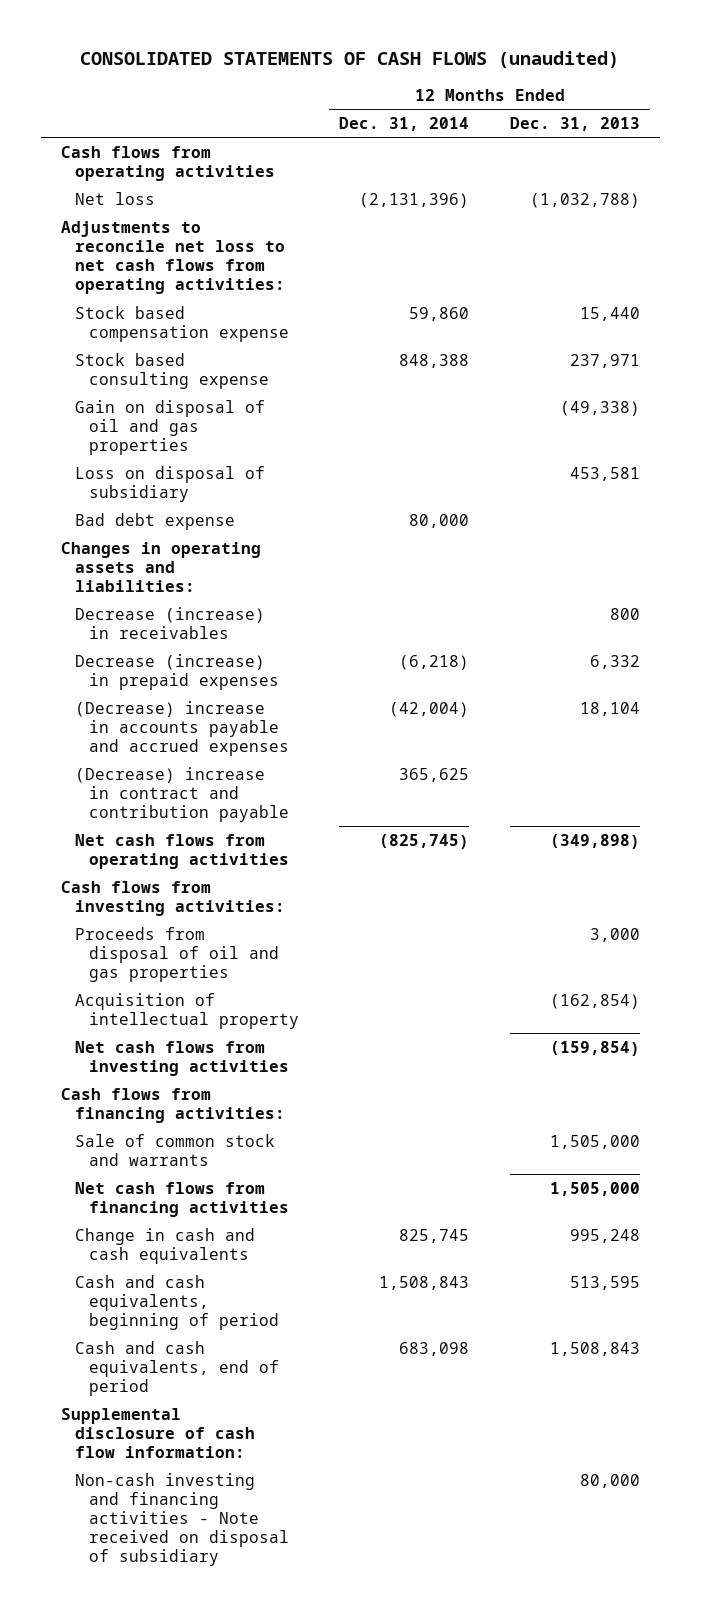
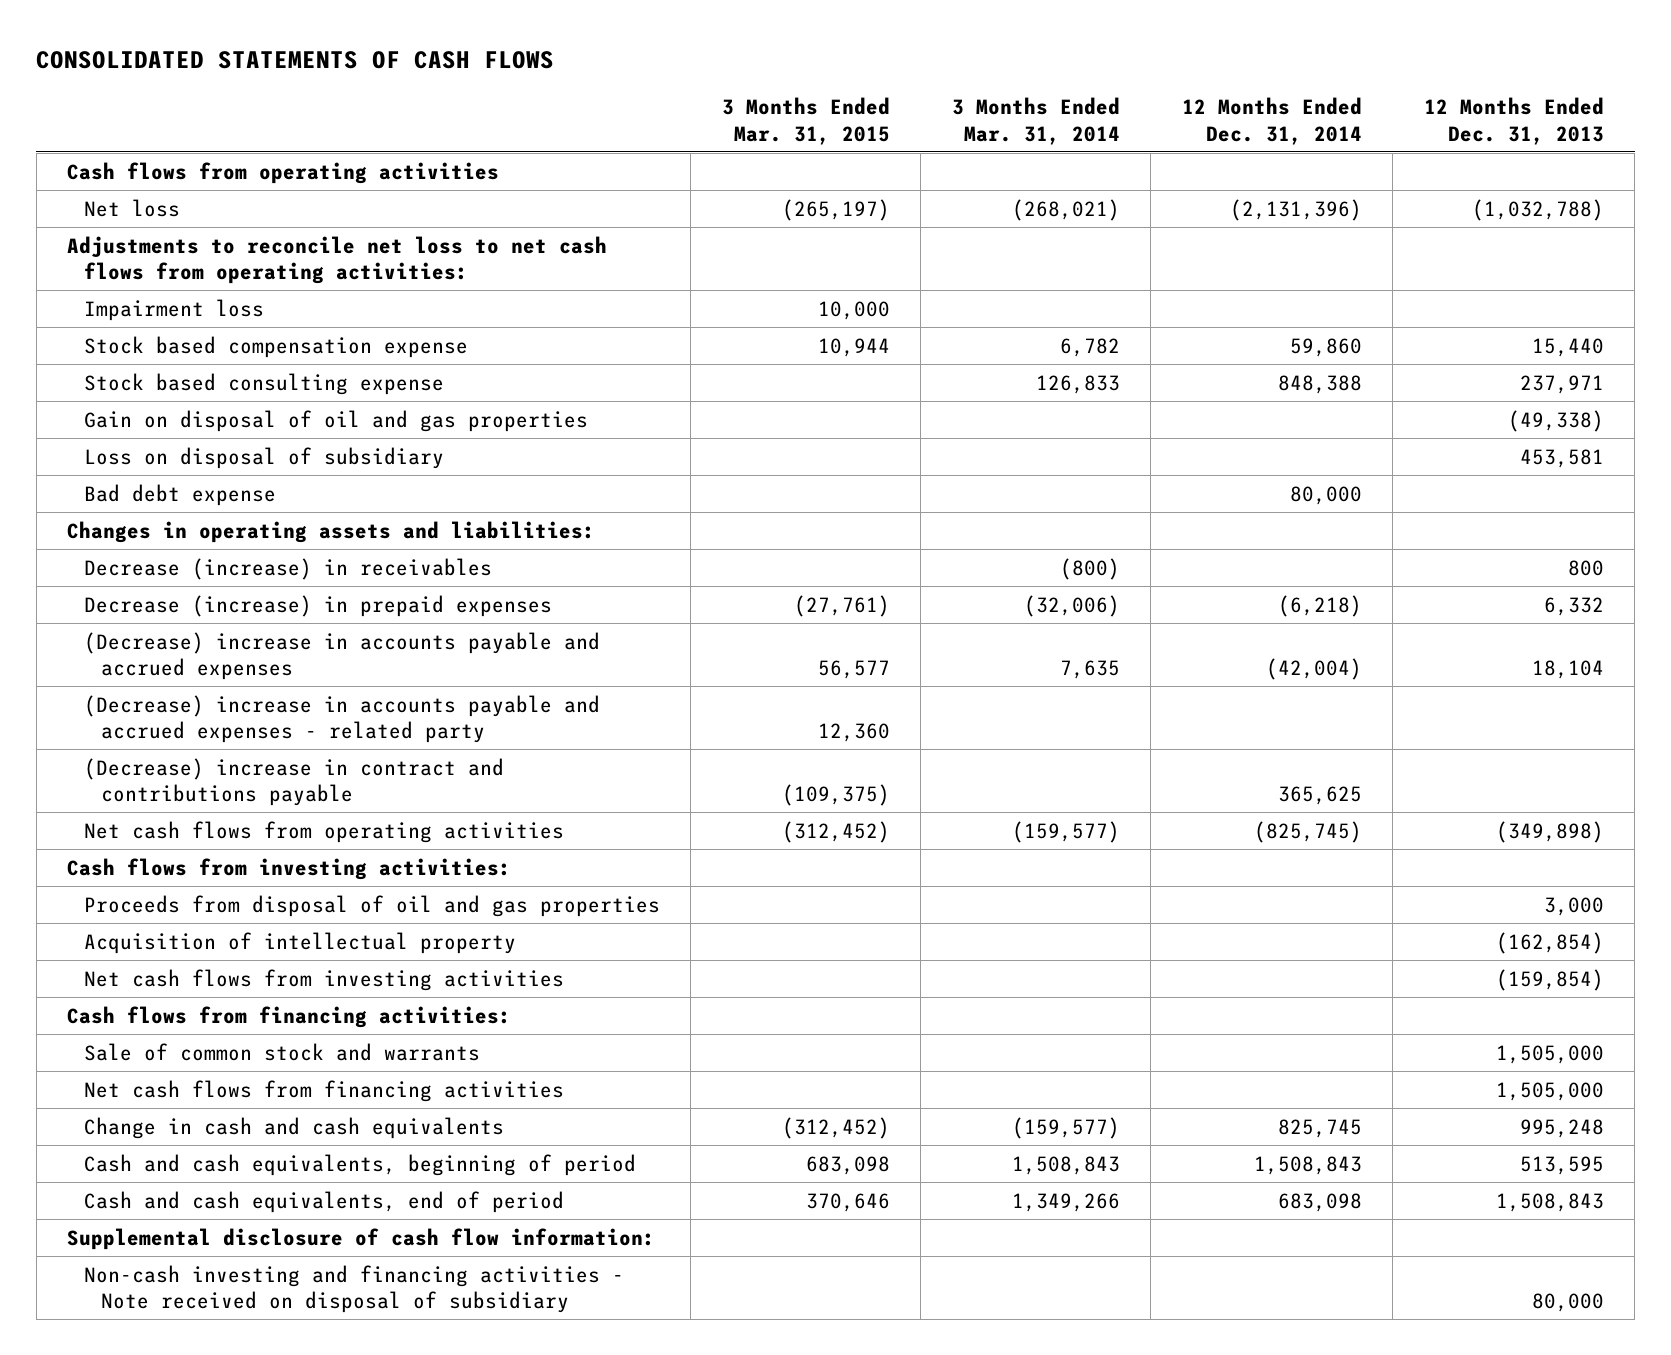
[80,51,620,69] CONSOLIDATED STATEMENTS OF CASH FLOWS (unaudited) -> [36,51,555,70] CONSOLIDATED STATEMENTS OF CASH FLOWS
none -> [721,97,890,145] 3 Months Ended Mar. 31, 2015
none -> [951,97,1120,145] 3 Months Ended Mar. 31, 2014
none -> [84,298,265,321] Impairment loss
none -> [84,694,601,743] (Decrease) increase in accounts payable and accrued expenses - related party
[74,766,289,823] (Decrease) increase in contract and contribution payable -> [84,757,505,806] (Decrease) increase in contract and contributions payable

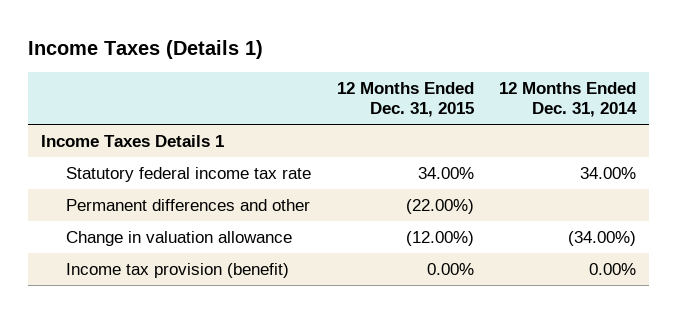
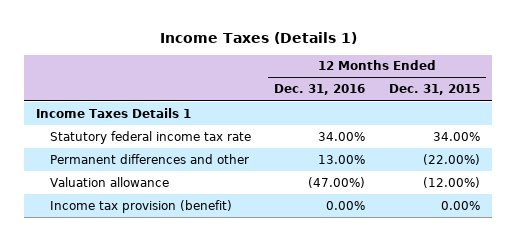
[499,82,638,118] 12 Months Ended Dec. 31, 2014 -> none
none -> [274,84,366,96] Dec. 31, 2016
[66,230,293,246] Change in valuation allowance -> [49,176,169,187] Valuation allowance

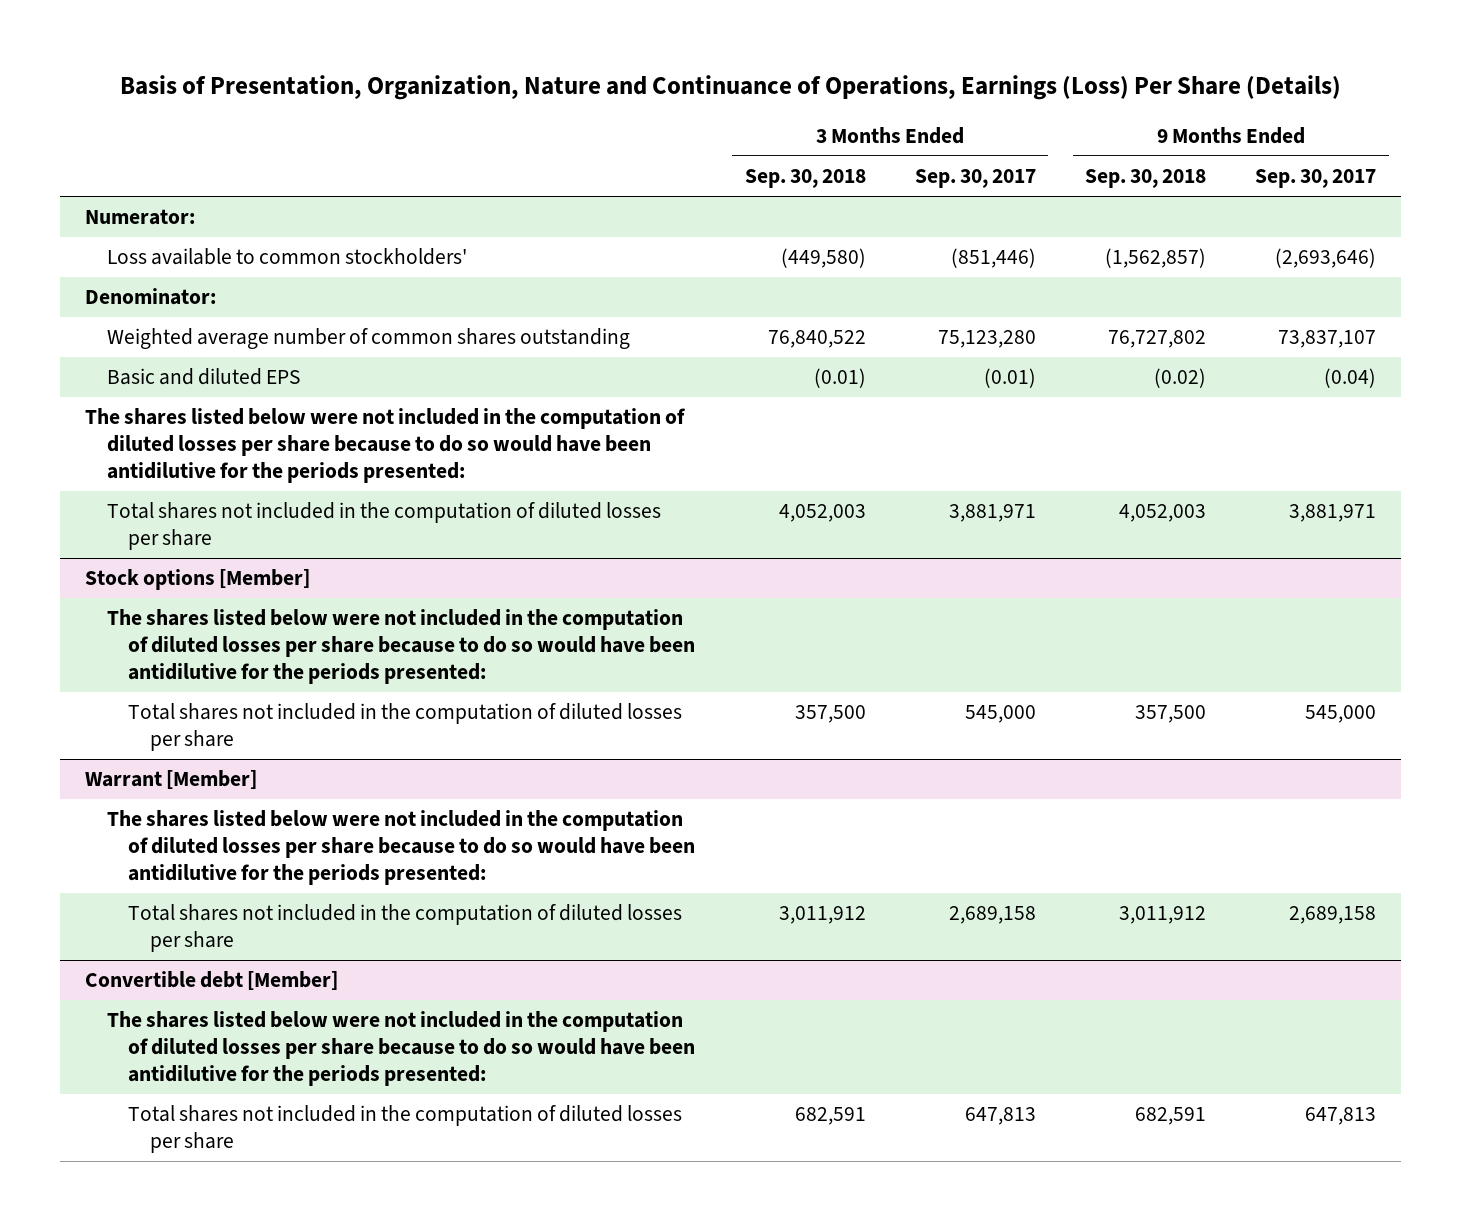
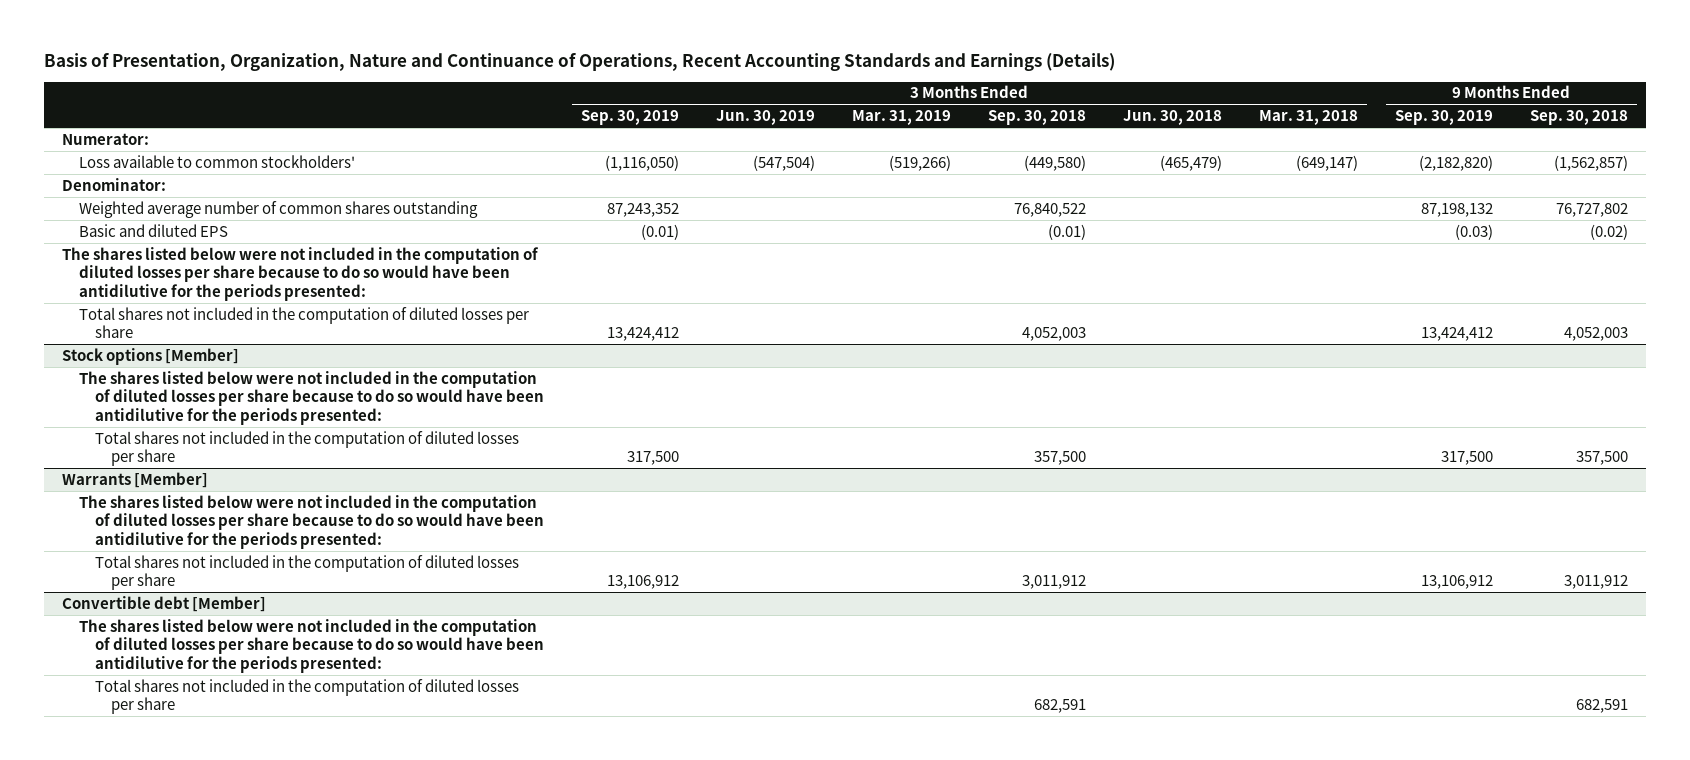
[119,74,1341,100] Basis of Presentation, Organization, Nature and Continuance of Operations, Earnings (Loss) Per Share (Details) -> [44,52,1116,71] Basis of Presentation, Organization, Nature and Continuance of Operations, Recent Accounting Standards and Earnings (Details)
[914,169,1036,189] Sep. 30, 2017 -> none
[1255,169,1377,189] Sep. 30, 2017 -> none
none -> [580,110,679,126] Sep. 30, 2019
none -> [715,110,815,126] Jun. 30, 2019
none -> [851,110,951,126] Mar. 31, 2019
none -> [1122,110,1222,126] Jun. 30, 2018
none -> [1258,110,1358,126] Mar. 31, 2018
none -> [1394,110,1493,126] Sep. 30, 2019
[84,770,257,790] Warrant [Member] -> [62,471,209,488] Warrants [Member]

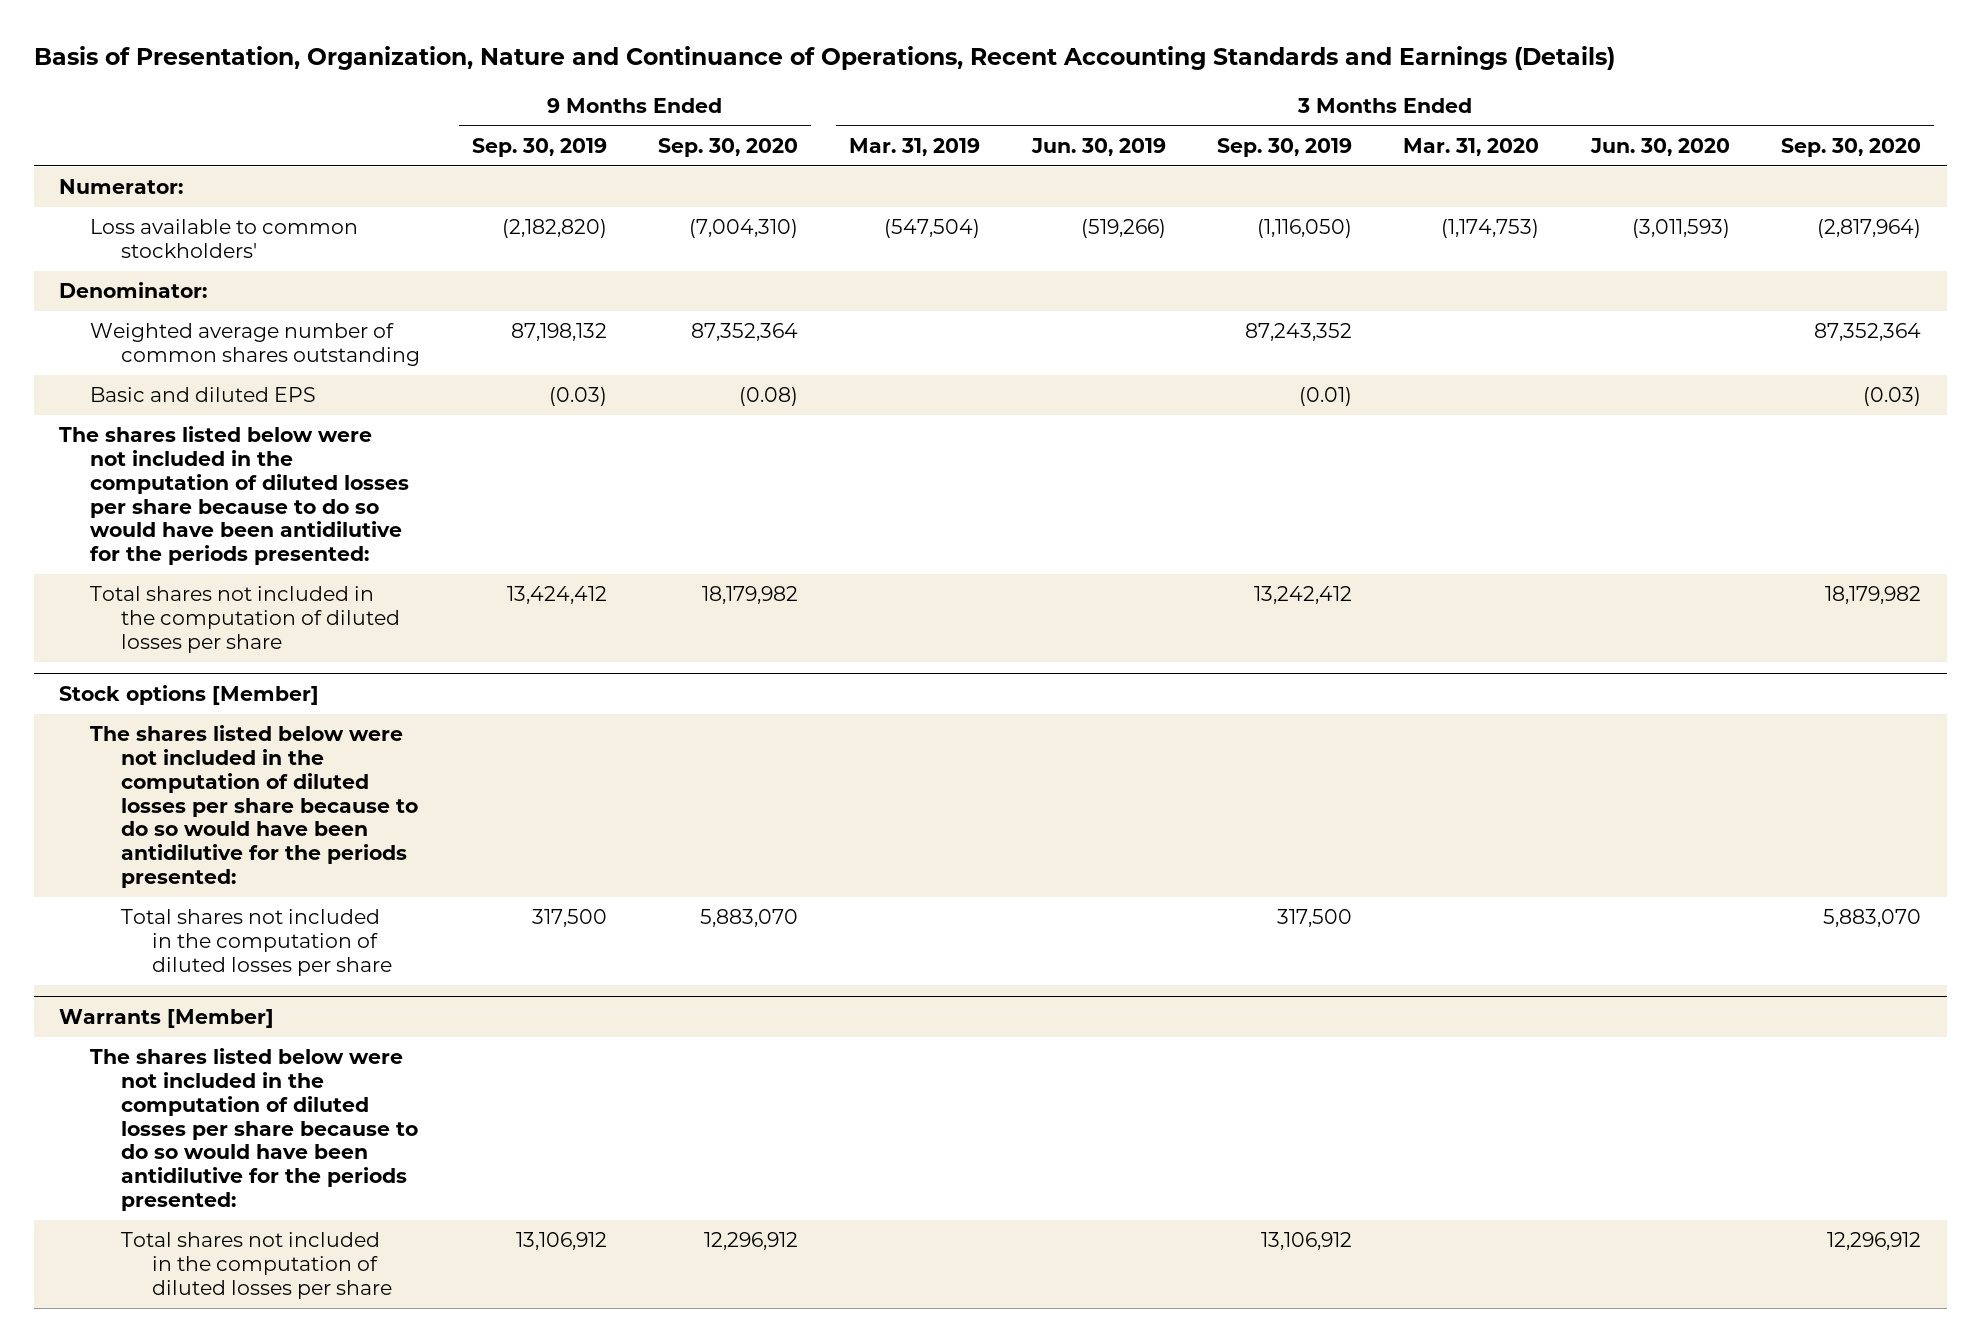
[987,110,1086,126] Sep. 30, 2018 -> none
[1122,110,1222,126] Jun. 30, 2018 -> none
[1258,110,1358,126] Mar. 31, 2018 -> none
[1529,110,1628,126] Sep. 30, 2018 -> none
none -> [657,138,798,158] Sep. 30, 2020
none -> [1403,138,1540,157] Mar. 31, 2020
none -> [1589,138,1730,157] Jun. 30, 2020
none -> [1780,138,1921,158] Sep. 30, 2020
[752,154,815,171] (547,504) -> [1080,219,1166,239] (519,266)
[888,154,951,171] (519,266) -> [884,219,981,239] (547,504)
[606,327,679,342] 13,424,412 -> [1253,586,1352,605] 13,242,412
[62,595,267,612] Convertible debt [Member] -> none
[78,618,545,673] The shares listed below were not included in the computation of diluted losses per share because to do so would have been antidilutive for the periods presented: -> none
[95,678,520,715] Total shares not included in the computation of diluted losses per share -> none

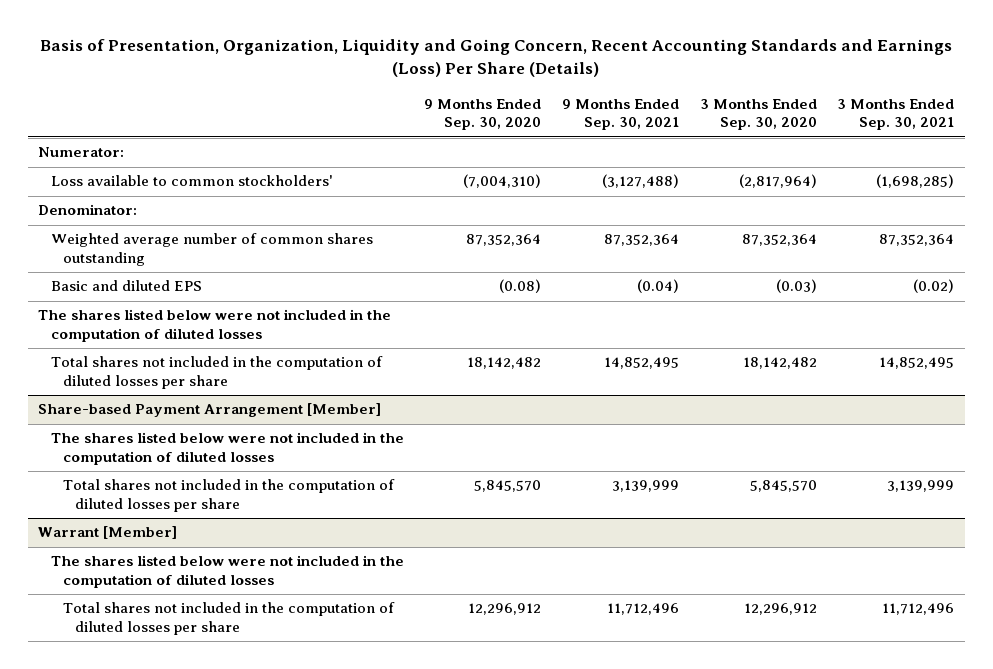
[33,46,1615,71] Basis of Presentation, Organization, Nature and Continuance of Operations, Recent Accounting Standards and Earnings (Details) -> [40,39,953,78] Basis of Presentation, Organization, Liquidity and Going Concern, Recent Accounting Standards and Earnings (Loss) Per Share (Details)
[471,138,607,158] Sep. 30, 2019 -> none
[849,138,981,157] Mar. 31, 2019 -> none
[1030,138,1166,157] Jun. 30, 2019 -> none
[1216,138,1352,158] Sep. 30, 2019 -> none
[1403,138,1540,157] Mar. 31, 2020 -> none
[1589,138,1730,157] Jun. 30, 2020 -> none
none -> [561,98,679,131] 9 Months Ended Sep. 30, 2021
none -> [837,98,955,131] 3 Months Ended Sep. 30, 2021
[59,426,410,566] The shares listed below were not included in the computation of diluted losses per share because to do so would have been antidilutive for the periods presented: -> [38,309,392,343] The shares listed below were not included in the computation of diluted losses
[701,586,798,605] 18,179,982 -> [467,357,542,370] 18,142,482
[1824,586,1921,605] 18,179,982 -> [742,357,817,370] 18,142,482
[59,685,320,706] Stock options [Member] -> [38,403,382,418] Share-based Payment Arrangement [Member]
[90,725,419,888] The shares listed below were not included in the computation of diluted losses per share because to do so would have been antidilutive for the periods presented: -> [50,432,404,466] The shares listed below were not included in the computation of diluted losses
[699,909,798,928] 5,883,070 -> [474,480,542,493] 5,845,570
[1822,909,1921,928] 5,883,070 -> [749,480,817,493] 5,845,570
[59,1009,275,1029] Warrants [Member] -> [38,526,178,540] Warrant [Member]
[90,1048,419,1211] The shares listed below were not included in the computation of diluted losses per share because to do so would have been antidilutive for the periods presented: -> [50,555,404,589] The shares listed below were not included in the computation of diluted losses

